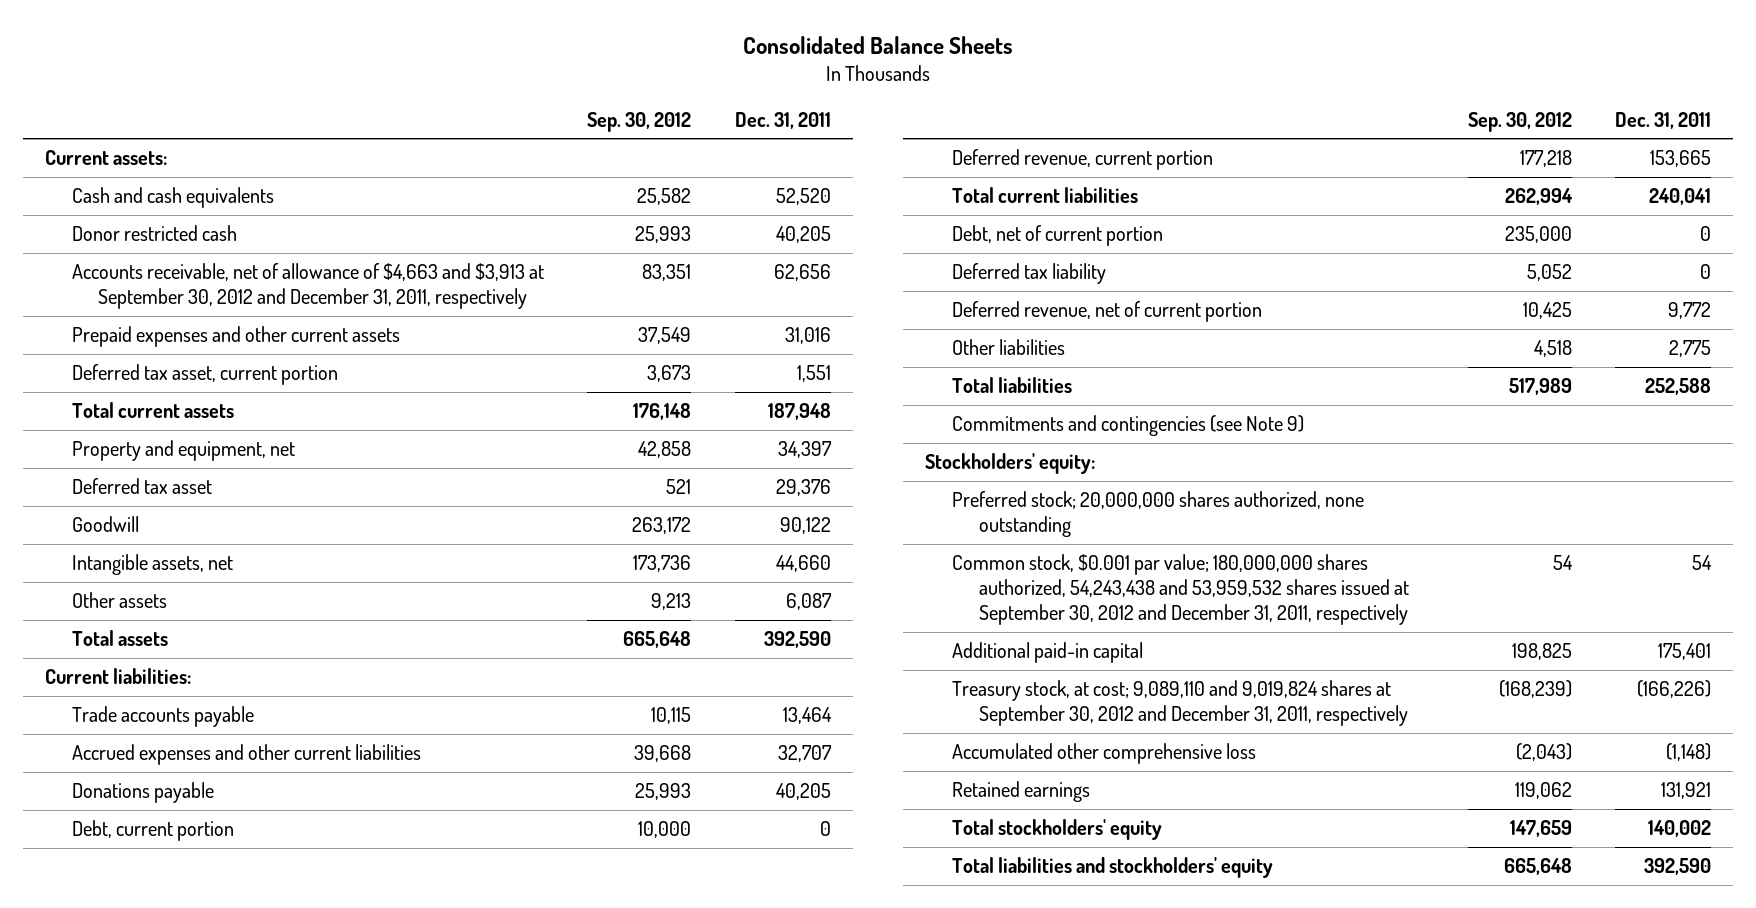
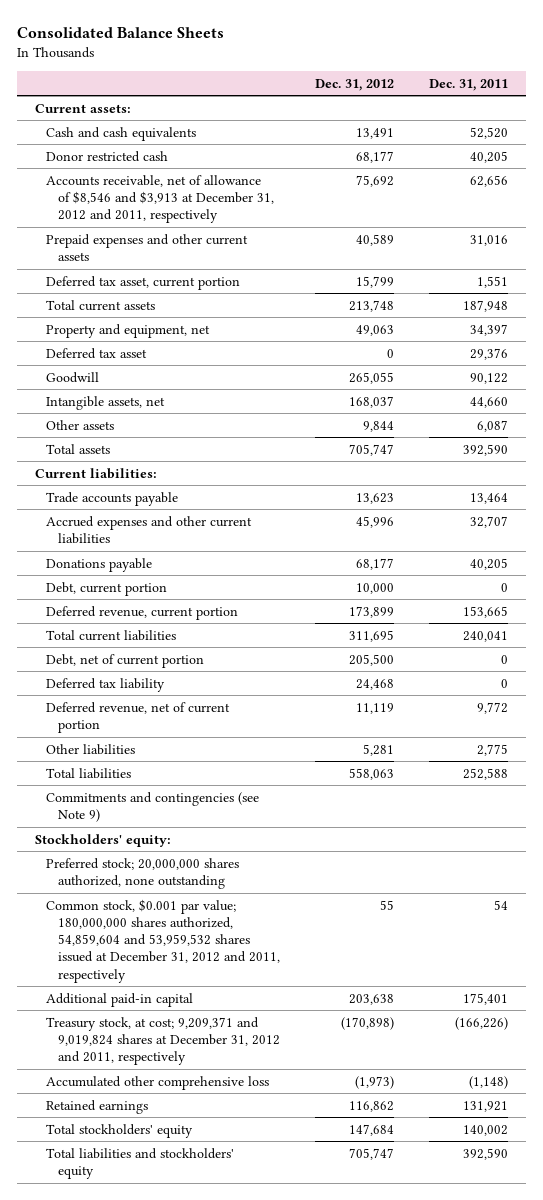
[587,111,692,132] Sep. 30, 2012 -> none
none -> [314,78,394,91] Dec. 31, 2012
[71,263,544,310] Accounts receivable, net of allowance of $4,663 and $3,913 at September 30, 2012 and December 31, 2011, respectively -> [46,174,274,224] Accounts receivable, net of allowance of $8,546 and $3,913 at December 31, 2012 and 2011, respectively
[951,554,1409,626] Common stock, $0.001 par value; 180,000,000 shares authorized, 54,243,438 and 53,959,532 shares issued at September 30, 2012 and December 31, 2011, respectively -> [46,898,280,983] Common stock, $0.001 par value; 180,000,000 shares authorized, 54,859,604 and 53,959,532 shares issued at December 31, 2012 and 2011, respectively
[951,680,1408,727] Treasury stock, at cost; 9,089,110 and 9,019,824 shares at September 30, 2012 and December 31, 2011, respectively -> [46,1016,280,1066] Treasury stock, at cost; 9,209,371 and 9,019,824 shares at December 31, 2012 and 2011, respectively

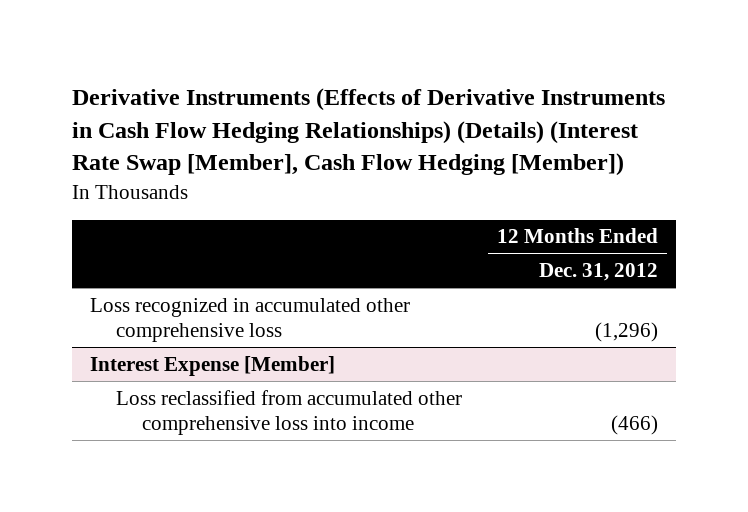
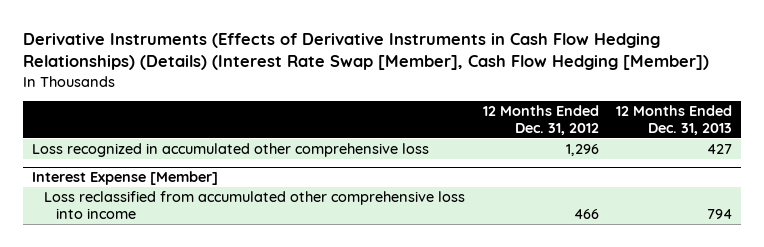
none -> [616,105,733,135] 12 Months Ended Dec. 31, 2013
[595,322,659,343] (1,296) -> [565,144,599,157] 1,296
[611,415,659,436] (466) -> [573,208,599,219] 466

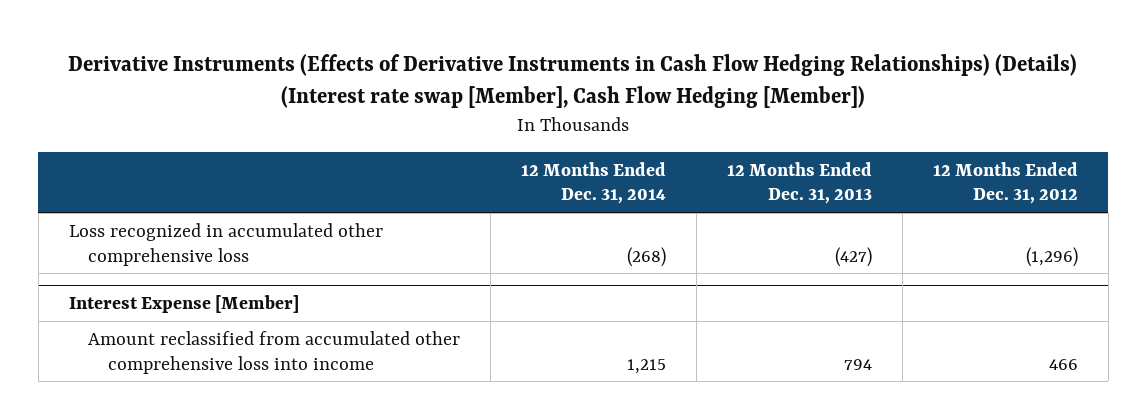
[22,33,709,71] Derivative Instruments (Effects of Derivative Instruments in Cash Flow Hedging Relationships) (Details) (Interest Rate Swap [Member], Cash Flow Hedging [Member]) -> [68,53,1078,108] Derivative Instruments (Effects of Derivative Instruments in Cash Flow Hedging Relationships) (Details) (Interest rate swap [Member], Cash Flow Hedging [Member])
none -> [521,161,667,205] 12 Months Ended Dec. 31, 2014
[565,144,599,157] 1,296 -> [1025,246,1078,267] (1,296)
[707,144,733,155] 427 -> [834,246,872,267] (427)
[43,191,465,219] Loss reclassified from accumulated other comprehensive loss into income -> [88,330,461,374] Amount reclassified from accumulated other comprehensive loss into income

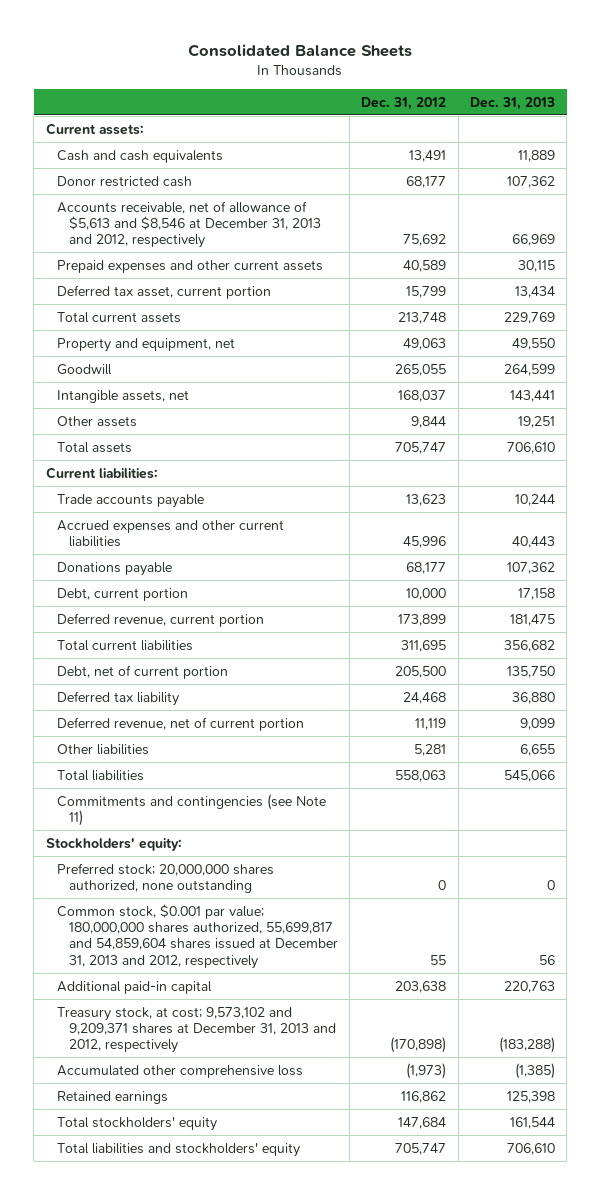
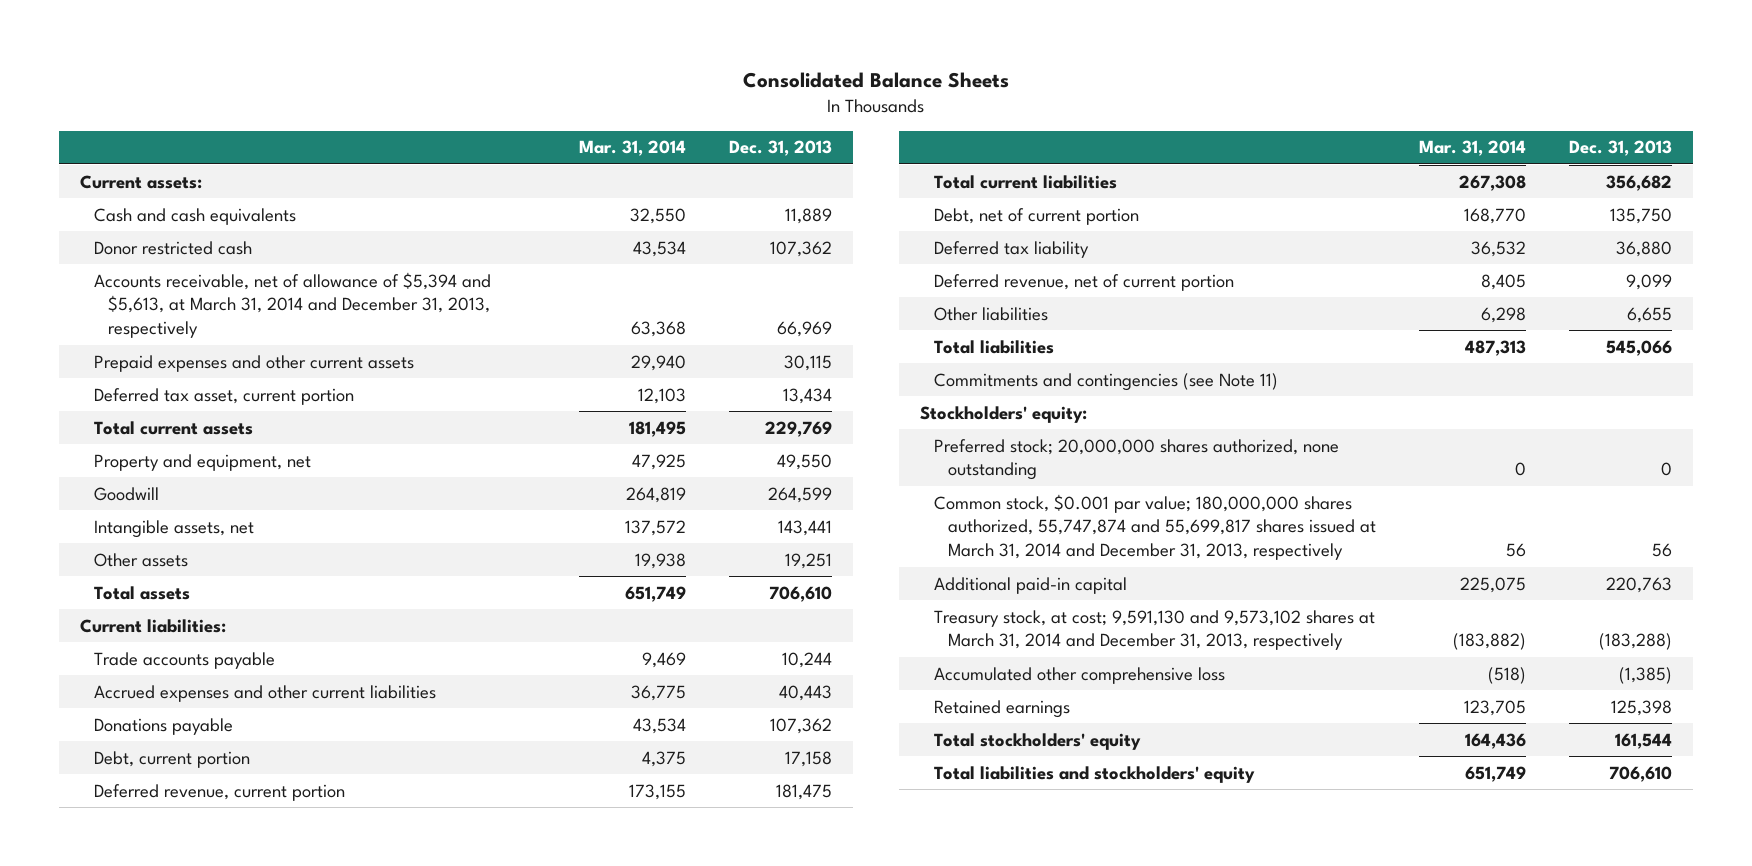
[361,96,447,110] Dec. 31, 2012 -> none
none -> [578,140,686,157] Mar. 31, 2014
[57,200,321,249] Accounts receivable, net of allowance of $5,613 and $8,546 at December 31, 2013 and 2012, respectively -> [94,271,492,339] Accounts receivable, net of allowance of $5,394 and $5,613, at March 31, 2014 and December 31, 2013, respectively
[57,903,338,969] Common stock, $0.001 par value; 180,000,000 shares authorized, 55,699,817 and 54,859,604 shares issued at December 31, 2013 and 2012, respectively -> [934,493,1377,561] Common stock, $0.001 par value; 180,000,000 shares authorized, 55,747,874 and 55,699,817 shares issued at March 31, 2014 and December 31, 2013, respectively
[57,1006,336,1054] Treasury stock, at cost; 9,573,102 and 9,209,371 shares at December 31, 2013 and 2012, respectively -> [934,609,1376,651] Treasury stock, at cost; 9,591,130 and 9,573,102 shares at March 31, 2014 and December 31, 2013, respectively

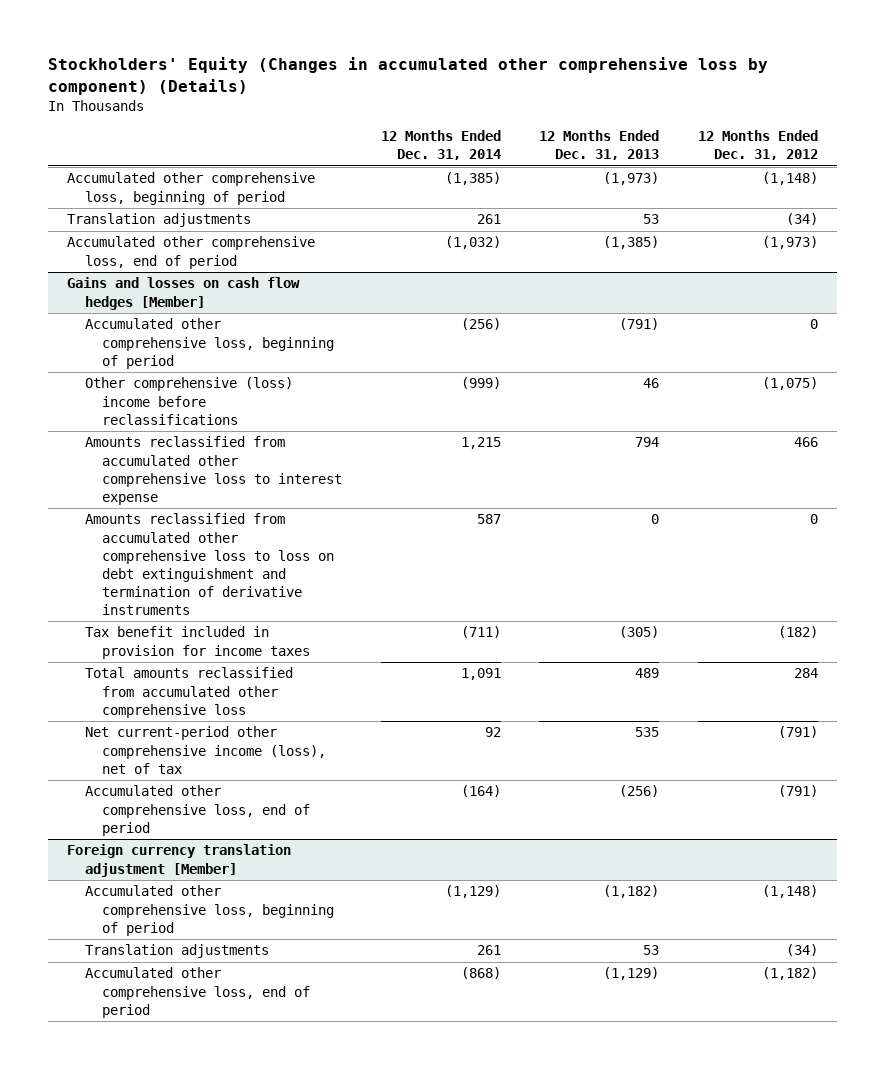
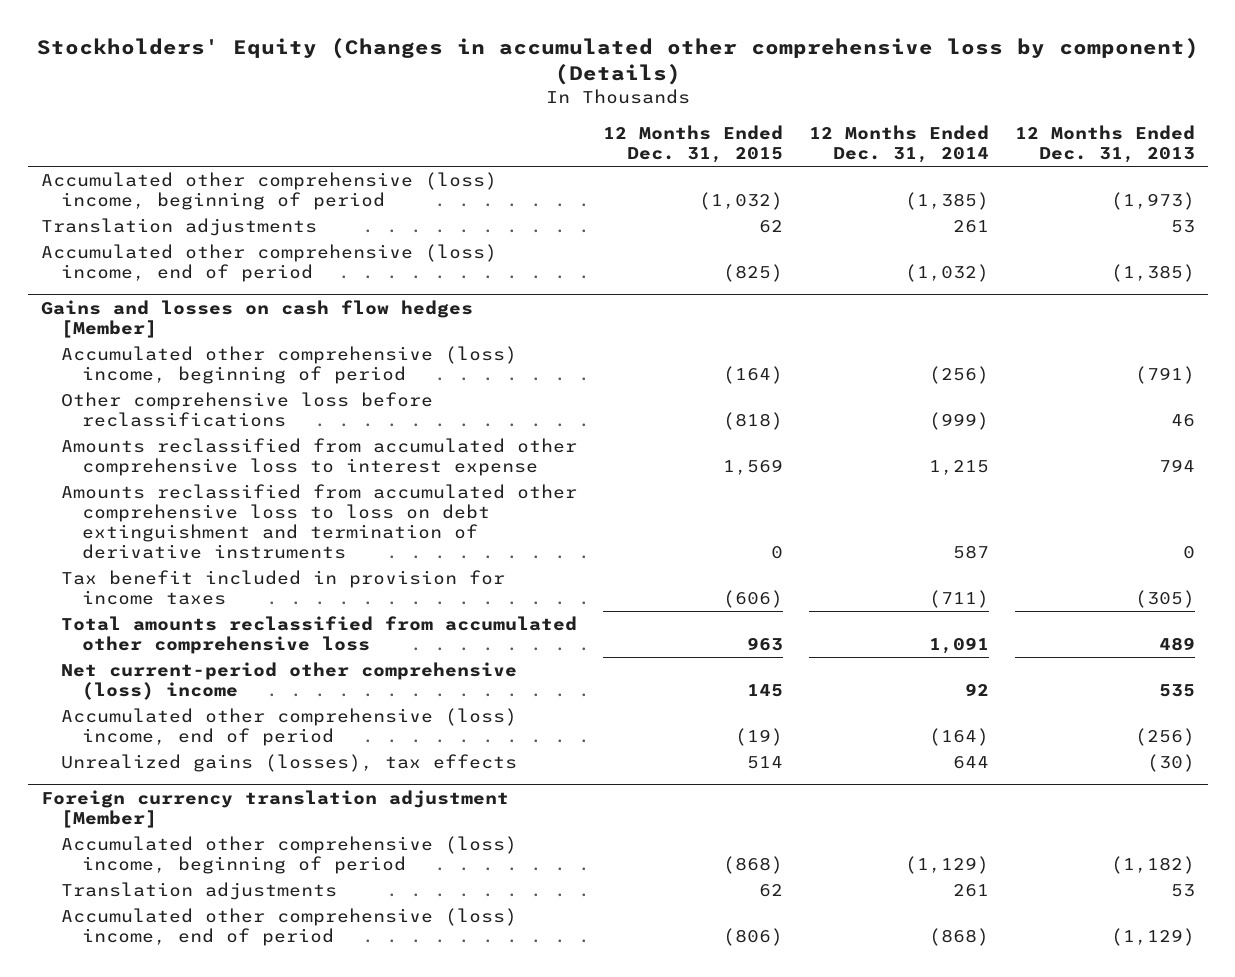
[698,130,819,161] 12 Months Ended Dec. 31, 2012 -> none
none -> [603,124,784,163] 12 Months Ended Dec. 31, 2015
[67,172,316,205] Accumulated other comprehensive loss, beginning of period -> [40,172,497,211] Accumulated other comprehensive (loss) income, beginning of period
[67,236,316,269] Accumulated other comprehensive loss, end of period -> [40,244,497,283] Accumulated other comprehensive (loss) income, end of period
[84,318,335,369] Accumulated other comprehensive loss, beginning of period -> [61,346,518,385] Accumulated other comprehensive (loss) income, beginning of period
[84,377,293,425] Other comprehensive (loss) income before reclassifications -> [61,392,434,428] Other comprehensive loss before reclassifications
[84,726,327,774] Net current-period other comprehensive income (loss), net of tax -> [61,662,518,701] Net current-period other comprehensive (loss) income
[84,785,311,836] Accumulated other comprehensive loss, end of period -> [61,708,518,747] Accumulated other comprehensive (loss) income, end of period
none -> [61,754,518,773] Unrealized gains (losses), tax effects
[84,885,335,936] Accumulated other comprehensive loss, beginning of period -> [61,836,518,875] Accumulated other comprehensive (loss) income, beginning of period
[84,967,311,1018] Accumulated other comprehensive loss, end of period -> [61,908,518,947] Accumulated other comprehensive (loss) income, end of period

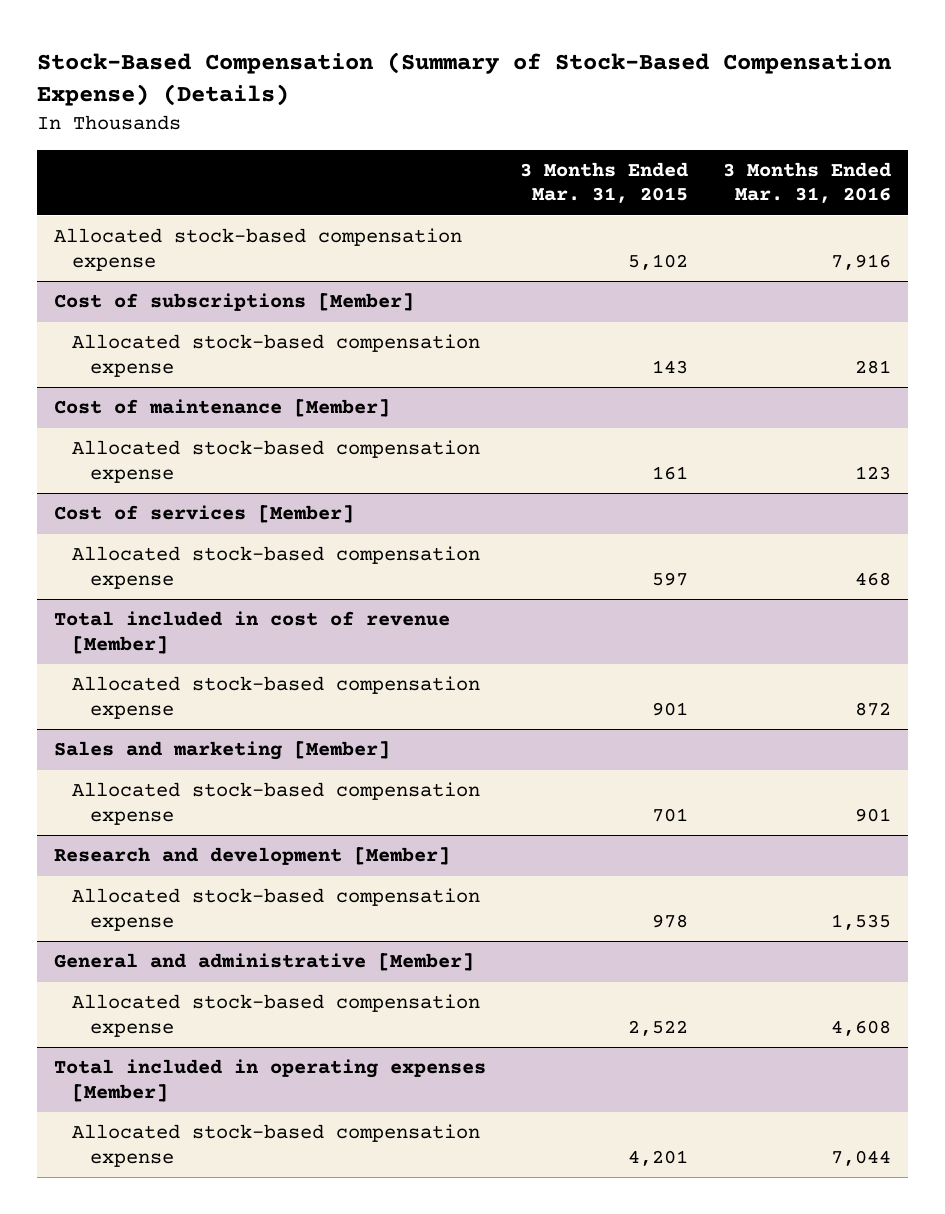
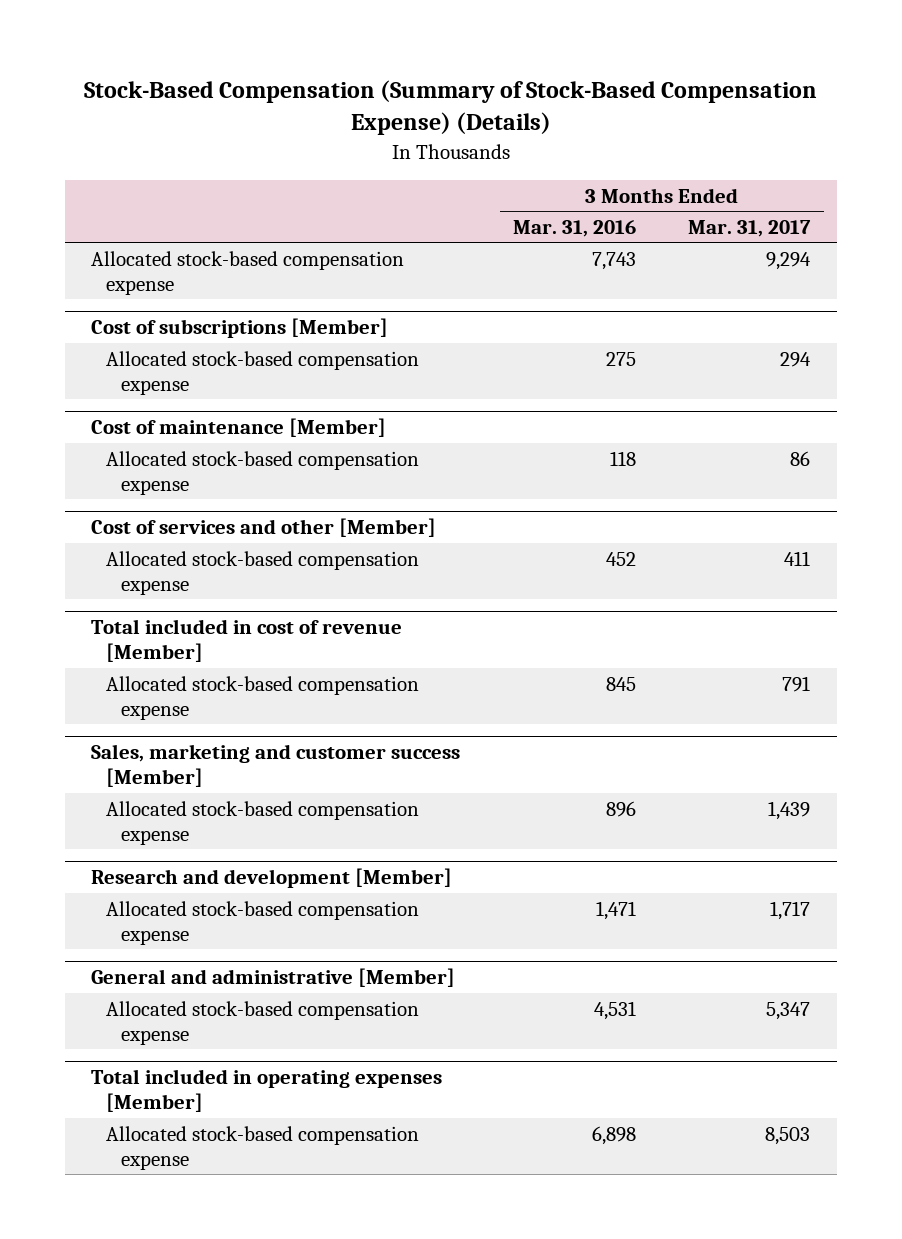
[520,162,689,204] 3 Months Ended Mar. 31, 2015 -> none
none -> [688,219,812,237] Mar. 31, 2017
[830,253,891,270] 7,916 -> [591,251,636,270] 7,743
[854,359,891,374] 281 -> [605,351,636,366] 275
[854,465,891,480] 123 -> [609,450,636,466] 118
[53,505,354,524] Cost of services [Member] -> [91,518,437,538] Cost of services and other [Member]
[854,571,891,586] 468 -> [605,551,636,566] 452
[854,701,891,716] 872 -> [605,676,636,691] 845
[53,741,390,761] Sales and marketing [Member] -> [91,744,461,788] Sales, marketing and customer success [Member]
[854,807,891,822] 901 -> [605,800,636,817] 896
[830,913,891,930] 1,535 -> [595,900,636,920] 1,471
[830,1019,891,1036] 4,608 -> [593,1000,636,1020] 4,531
[830,1149,891,1166] 7,044 -> [591,1125,636,1145] 6,898

